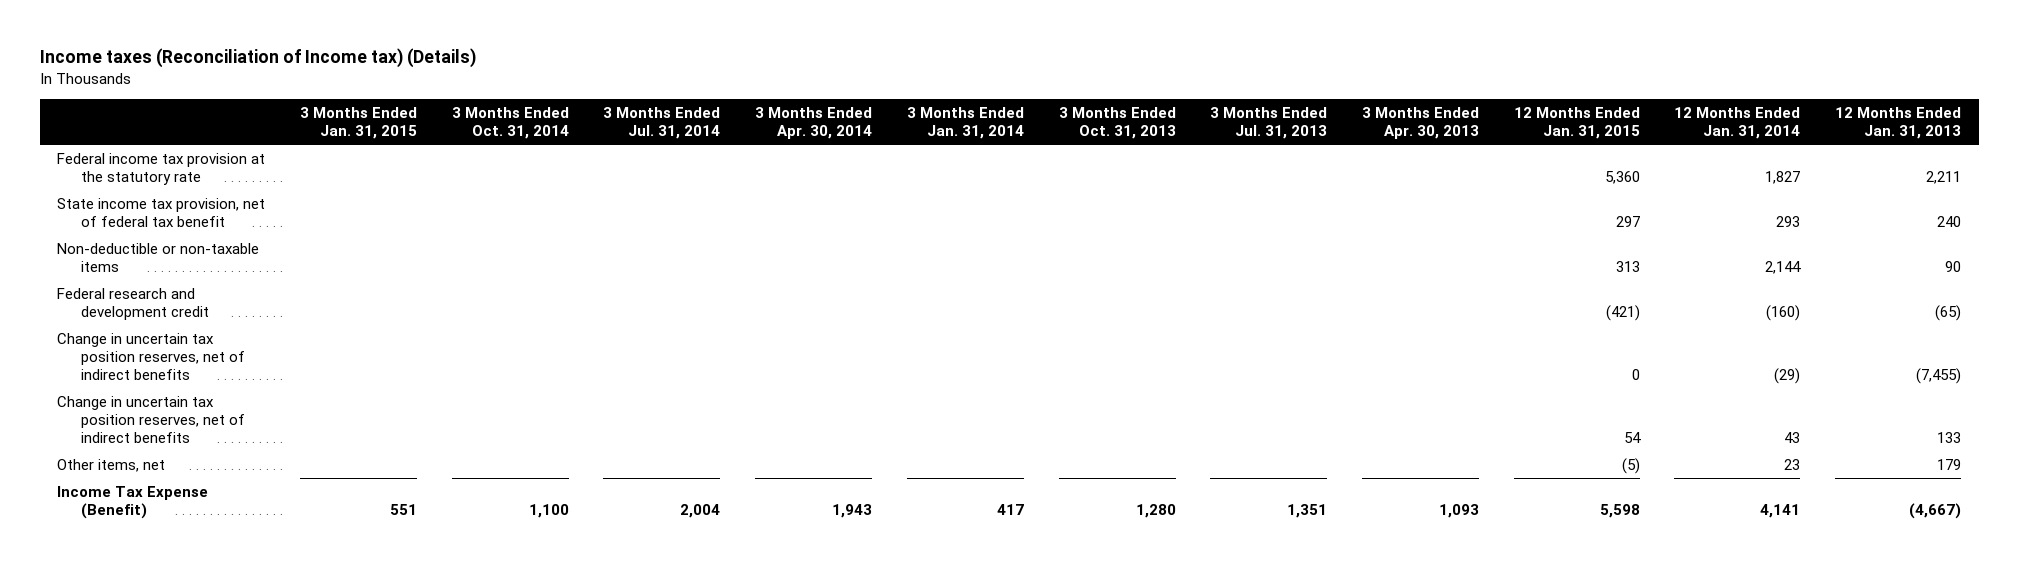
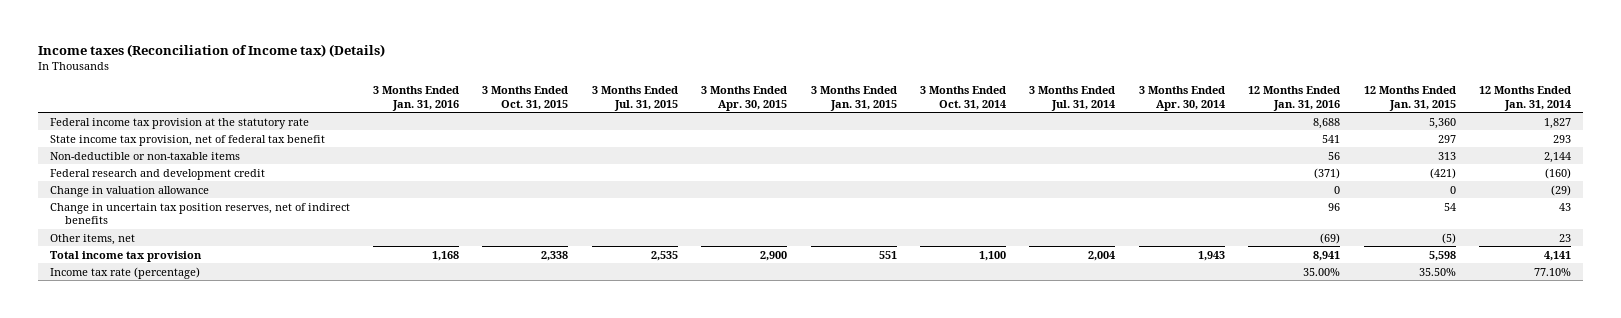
[906,107,1024,140] 3 Months Ended Jan. 31, 2014 -> none
[1058,107,1176,140] 3 Months Ended Oct. 31, 2013 -> none
[1210,107,1328,140] 3 Months Ended Jul. 31, 2013 -> none
[1362,107,1480,140] 3 Months Ended Apr. 30, 2013 -> none
[1835,107,1962,140] 12 Months Ended Jan. 31, 2013 -> none
none -> [373,85,460,111] 3 Months Ended Jan. 31, 2016
none -> [482,85,569,110] 3 Months Ended Oct. 31, 2015
none -> [591,85,678,111] 3 Months Ended Jul. 31, 2015
none -> [701,85,788,111] 3 Months Ended Apr. 30, 2015
none -> [1248,85,1341,111] 12 Months Ended Jan. 31, 2016
[57,332,246,381] Change in uncertain tax position reserves, net of indirect benefits -> [49,185,209,197] Change in valuation allowance
[57,485,209,520] Income Tax Expense (Benefit) -> [49,250,202,262] Total income tax provision
none -> [49,266,200,279] Income tax rate (percentage)

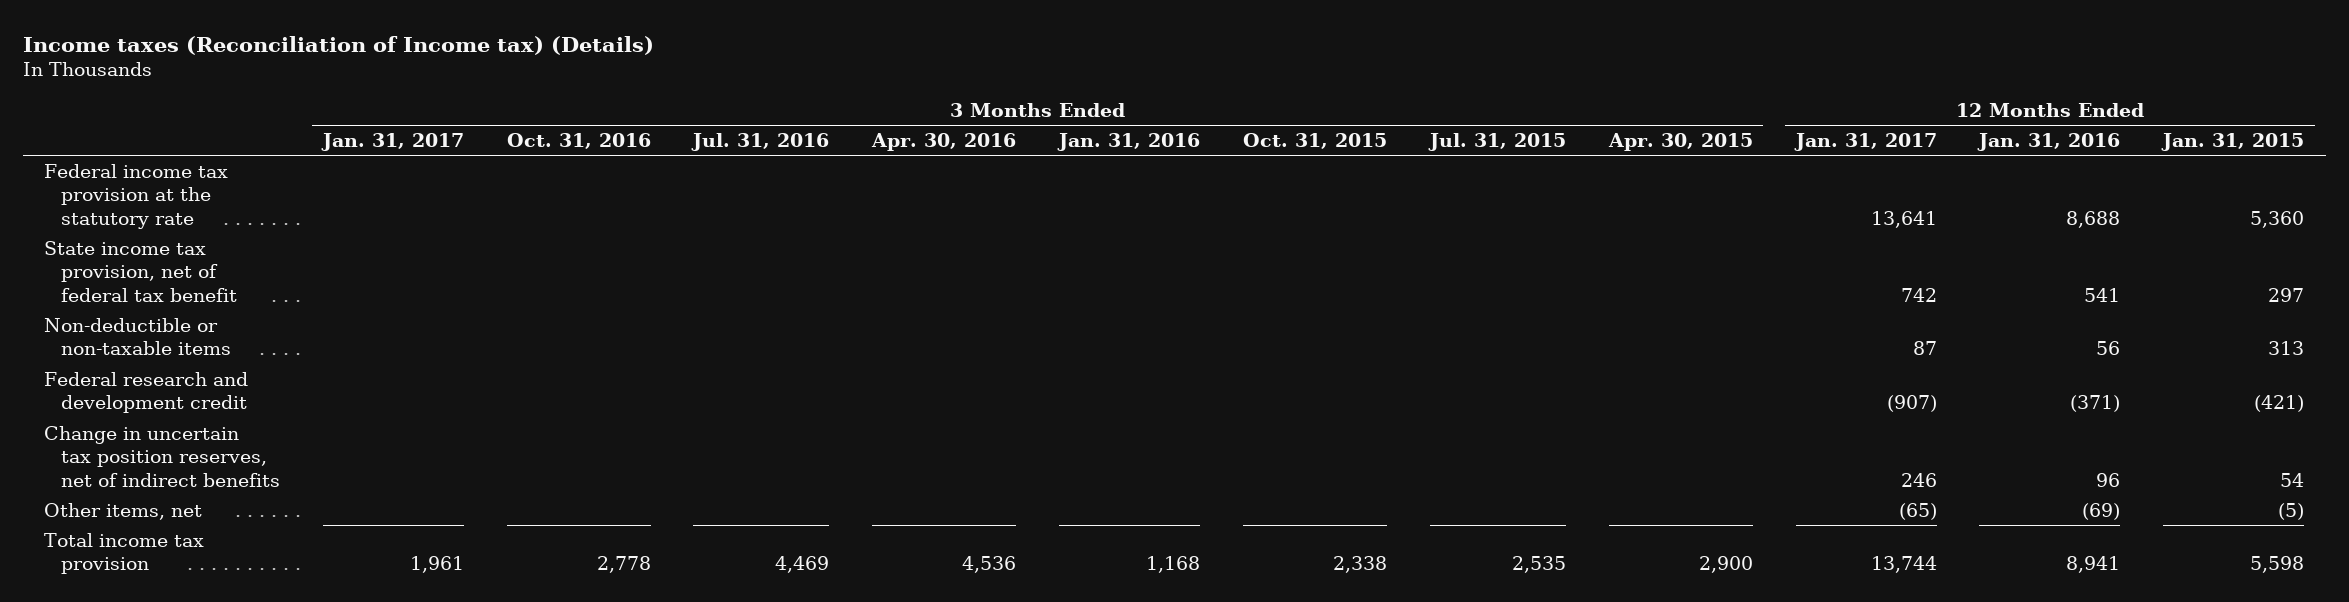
[810,85,897,111] 3 Months Ended Jan. 31, 2015 -> none
[920,85,1007,110] 3 Months Ended Oct. 31, 2014 -> none
[1029,85,1116,111] 3 Months Ended Jul. 31, 2014 -> none
[1138,85,1225,111] 3 Months Ended Apr. 30, 2014 -> none
[1479,85,1572,111] 12 Months Ended Jan. 31, 2014 -> none
none -> [320,132,464,151] Jan. 31, 2017
none -> [506,132,651,149] Oct. 31, 2016
none -> [691,132,830,151] Jul. 31, 2016
none -> [871,132,1017,151] Apr. 30, 2016
none -> [1793,132,1937,151] Jan. 31, 2017
[49,185,209,197] Change in valuation allowance -> none
[49,266,200,279] Income tax rate (percentage) -> none

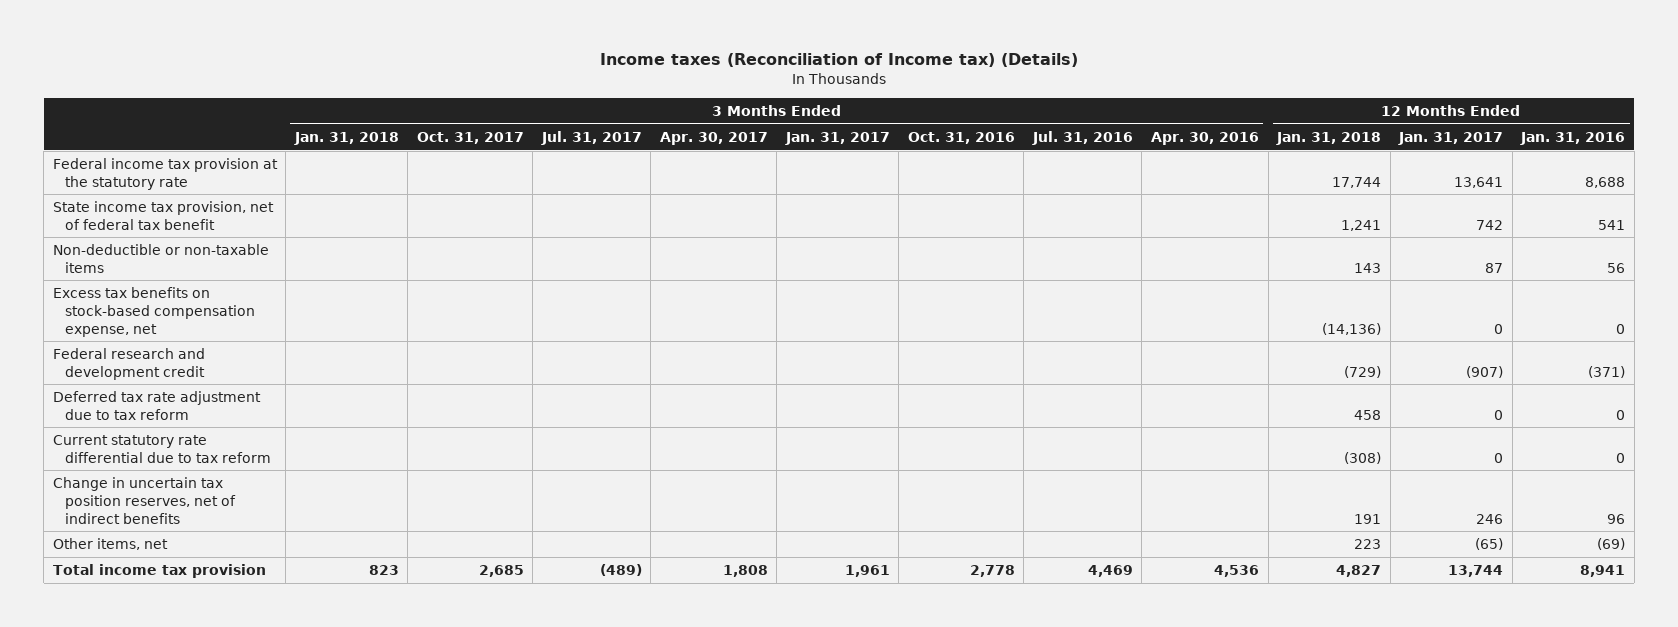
[1057,132,1201,151] Jan. 31, 2016 -> none
[1243,132,1388,149] Oct. 31, 2015 -> none
[1427,132,1566,151] Jul. 31, 2015 -> none
[1607,132,1753,151] Apr. 30, 2015 -> none
[2161,132,2305,151] Jan. 31, 2015 -> none
none -> [293,131,399,145] Jan. 31, 2018
none -> [416,131,524,144] Oct. 31, 2017
none -> [540,130,642,145] Jul. 31, 2017
none -> [659,131,768,145] Apr. 30, 2017
none -> [1276,131,1382,145] Jan. 31, 2018
none -> [52,286,256,337] Excess tax benefits on stock-based compensation expense, net
none -> [52,390,261,420] Deferred tax rate adjustment due to tax reform
none -> [52,434,272,463] Current statutory rate differential due to tax reform

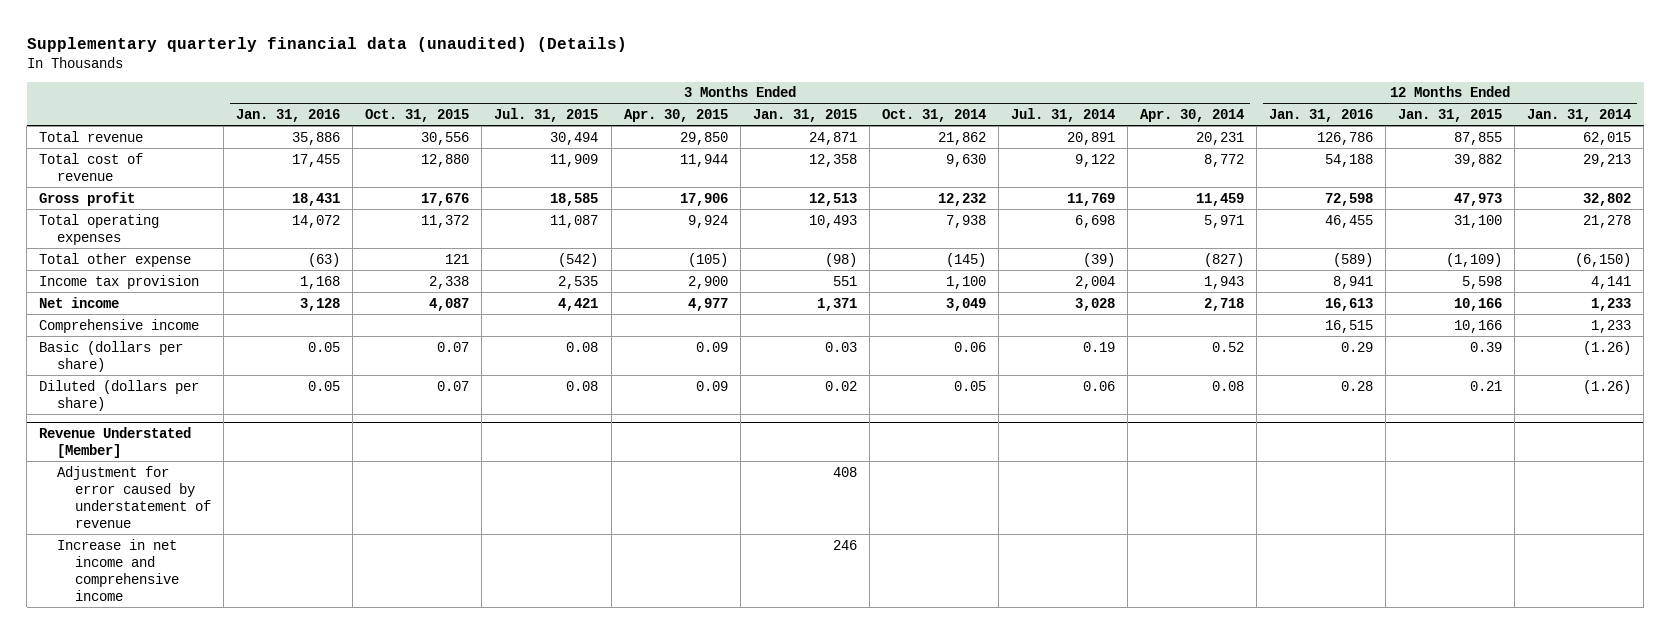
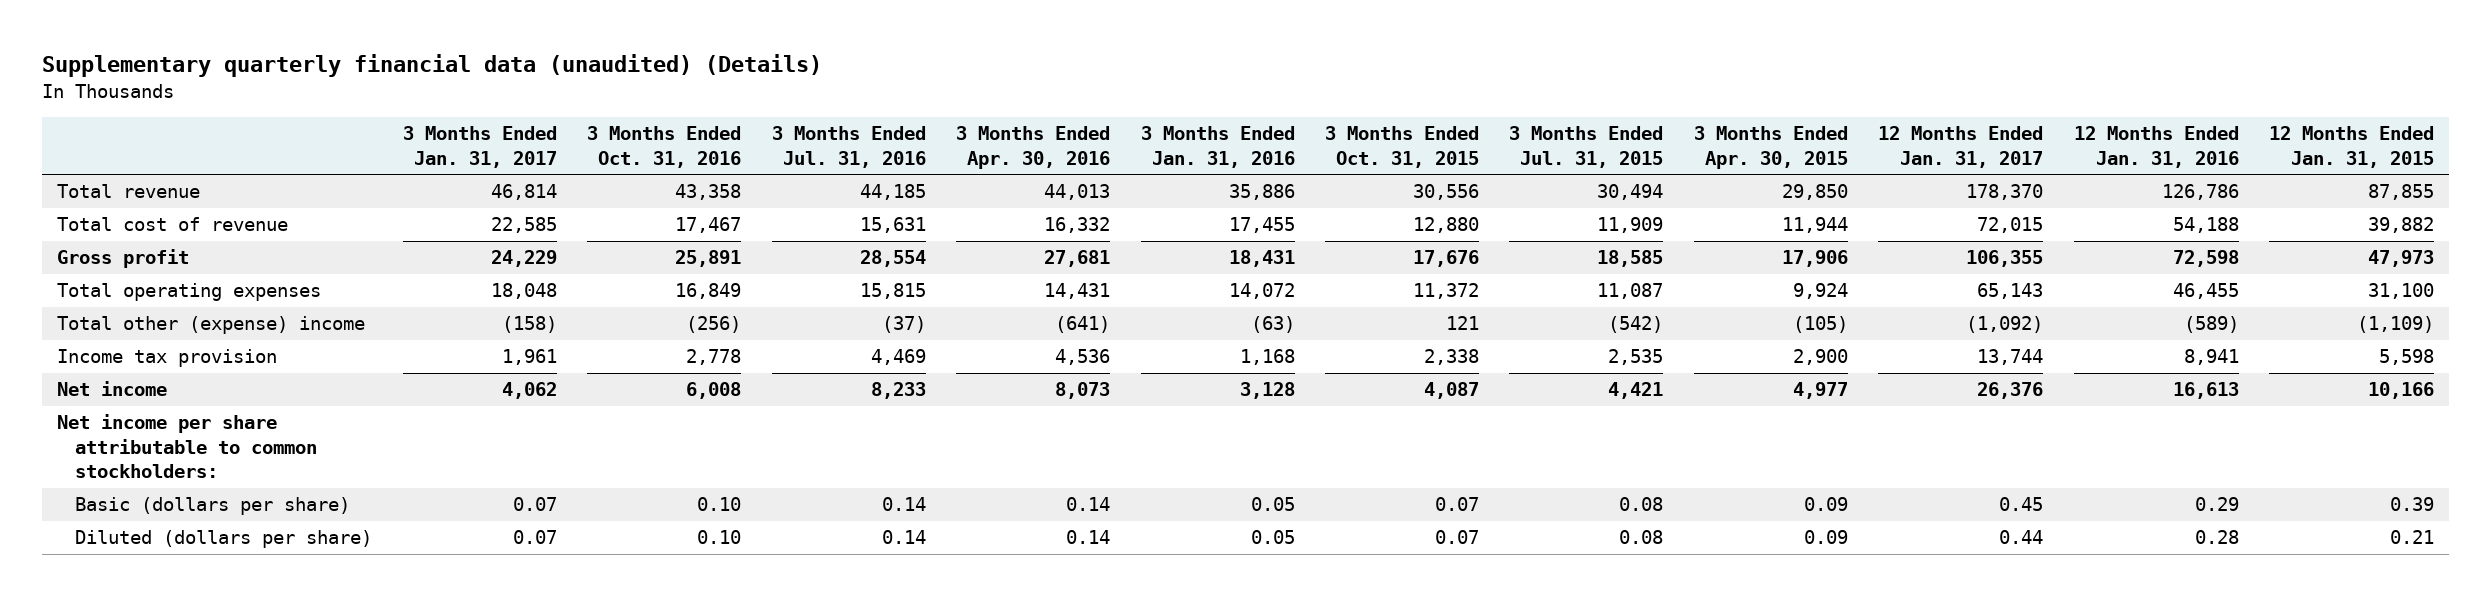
[752,109,857,123] Jan. 31, 2015 -> none
[881,109,986,123] Oct. 31, 2014 -> none
[1010,108,1115,123] Jul. 31, 2014 -> none
[1139,109,1244,123] Apr. 30, 2014 -> none
[1527,109,1632,123] Jan. 31, 2014 -> none
none -> [402,126,557,168] 3 Months Ended Jan. 31, 2017
none -> [587,126,742,168] 3 Months Ended Oct. 31, 2016
none -> [771,126,926,168] 3 Months Ended Jul. 31, 2016
none -> [956,126,1111,169] 3 Months Ended Apr. 30, 2016
none -> [1878,126,2044,168] 12 Months Ended Jan. 31, 2017
[39,252,192,267] Total other expense -> [57,316,366,335] Total other (expense) income
[39,318,200,333] Comprehensive income -> none
none -> [57,414,318,479] Net income per share attributable to common stockholders:
[39,427,192,459] Revenue Understated [Member] -> none
[57,465,212,529] Adjustment for error caused by understatement of revenue -> none
[57,538,180,602] Increase in net income and comprehensive income -> none

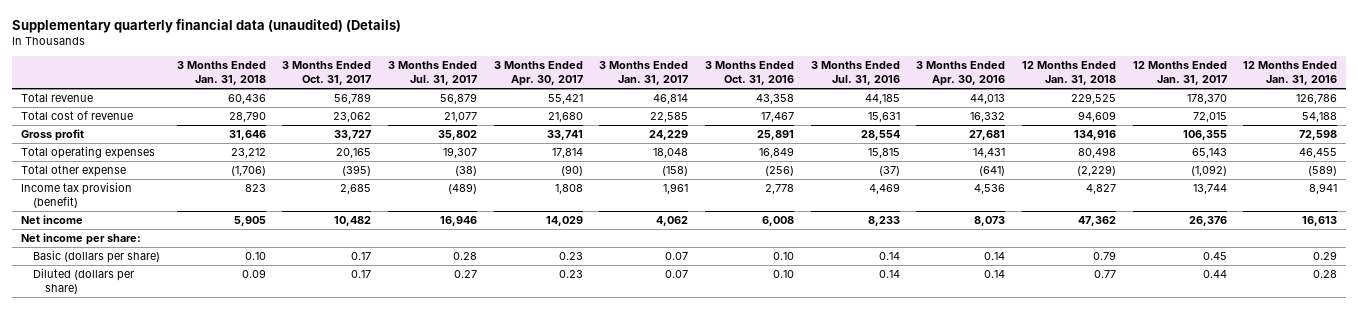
[1140,126,1295,168] 3 Months Ended Jan. 31, 2016 -> none
[1324,126,1479,168] 3 Months Ended Oct. 31, 2015 -> none
[1509,126,1664,168] 3 Months Ended Jul. 31, 2015 -> none
[1693,126,1848,169] 3 Months Ended Apr. 30, 2015 -> none
[2269,126,2435,168] 12 Months Ended Jan. 31, 2015 -> none
none -> [176,61,266,85] 3 Months Ended Jan. 31, 2018
none -> [282,61,372,85] 3 Months Ended Oct. 31, 2017
none -> [387,61,477,85] 3 Months Ended Jul. 31, 2017
none -> [493,61,583,86] 3 Months Ended Apr. 30, 2017
none -> [1021,61,1116,85] 12 Months Ended Jan. 31, 2018
[57,316,366,335] Total other (expense) income -> [20,165,126,178] Total other expense
[57,349,278,368] Income tax provision -> [20,182,132,208] Income tax provision (benefit)
[57,414,318,479] Net income per share attributable to common stockholders: -> [20,233,141,246] Net income per share:

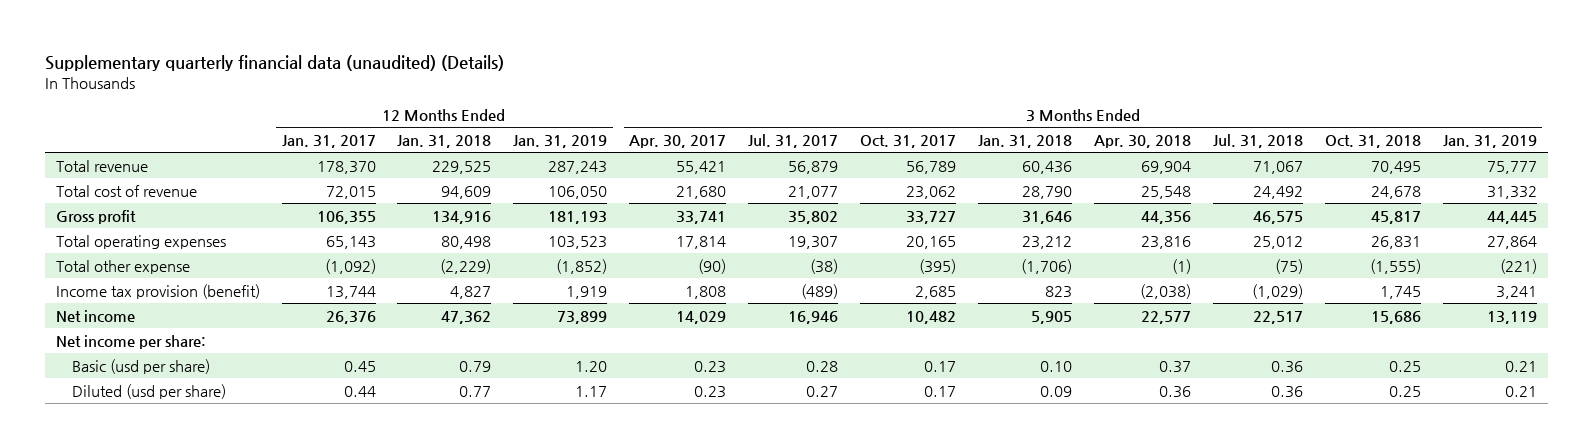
[599,61,689,85] 3 Months Ended Jan. 31, 2017 -> none
[704,61,794,85] 3 Months Ended Oct. 31, 2016 -> none
[810,61,900,85] 3 Months Ended Jul. 31, 2016 -> none
[916,61,1006,86] 3 Months Ended Apr. 30, 2016 -> none
[1243,61,1338,85] 12 Months Ended Jan. 31, 2016 -> none
none -> [513,135,608,149] Jan. 31, 2019
none -> [1093,135,1191,149] Apr. 30, 2018
none -> [1212,134,1303,149] Jul. 31, 2018
none -> [1324,135,1421,149] Oct. 31, 2018
none -> [1442,135,1537,149] Jan. 31, 2019
[32,250,160,264] Basic (dollars per share) -> [71,358,210,374] Basic (usd per share)
[32,268,134,294] Diluted (dollars per share) -> [71,383,226,399] Diluted (usd per share)

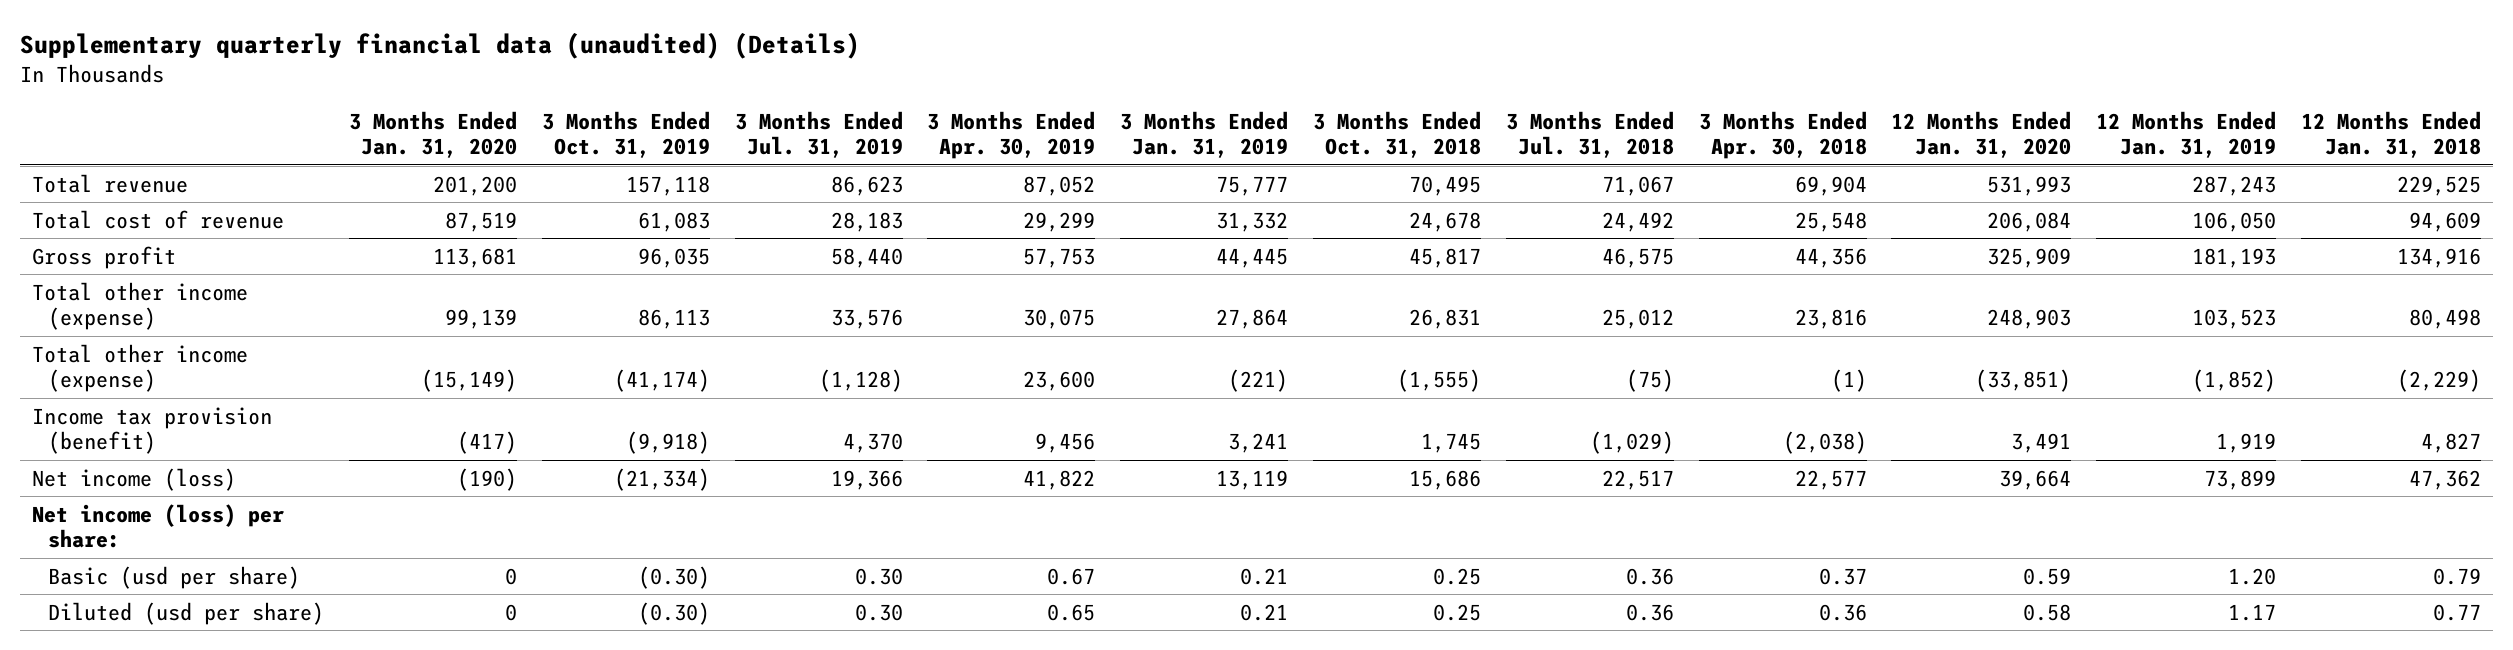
[281,135,376,149] Jan. 31, 2017 -> none
[629,135,727,149] Apr. 30, 2017 -> none
[748,134,839,149] Jul. 31, 2017 -> none
[860,135,957,149] Oct. 31, 2017 -> none
[977,135,1072,149] Jan. 31, 2018 -> none
none -> [349,110,518,158] 3 Months Ended Jan. 31, 2020
none -> [541,110,710,158] 3 Months Ended Oct. 31, 2019
none -> [734,110,903,158] 3 Months Ended Jul. 31, 2019
none -> [927,110,1096,159] 3 Months Ended Apr. 30, 2019
none -> [1891,110,2072,158] 12 Months Ended Jan. 31, 2020
[55,234,226,249] Total operating expenses -> [32,281,249,331] Total other income (expense)
[55,259,190,274] Total other expense -> [32,343,249,393] Total other income (expense)
[55,309,135,322] Net income -> [32,467,237,491] Net income (loss)
[55,334,206,349] Net income per share: -> [32,503,285,549] Net income (loss) per share:

